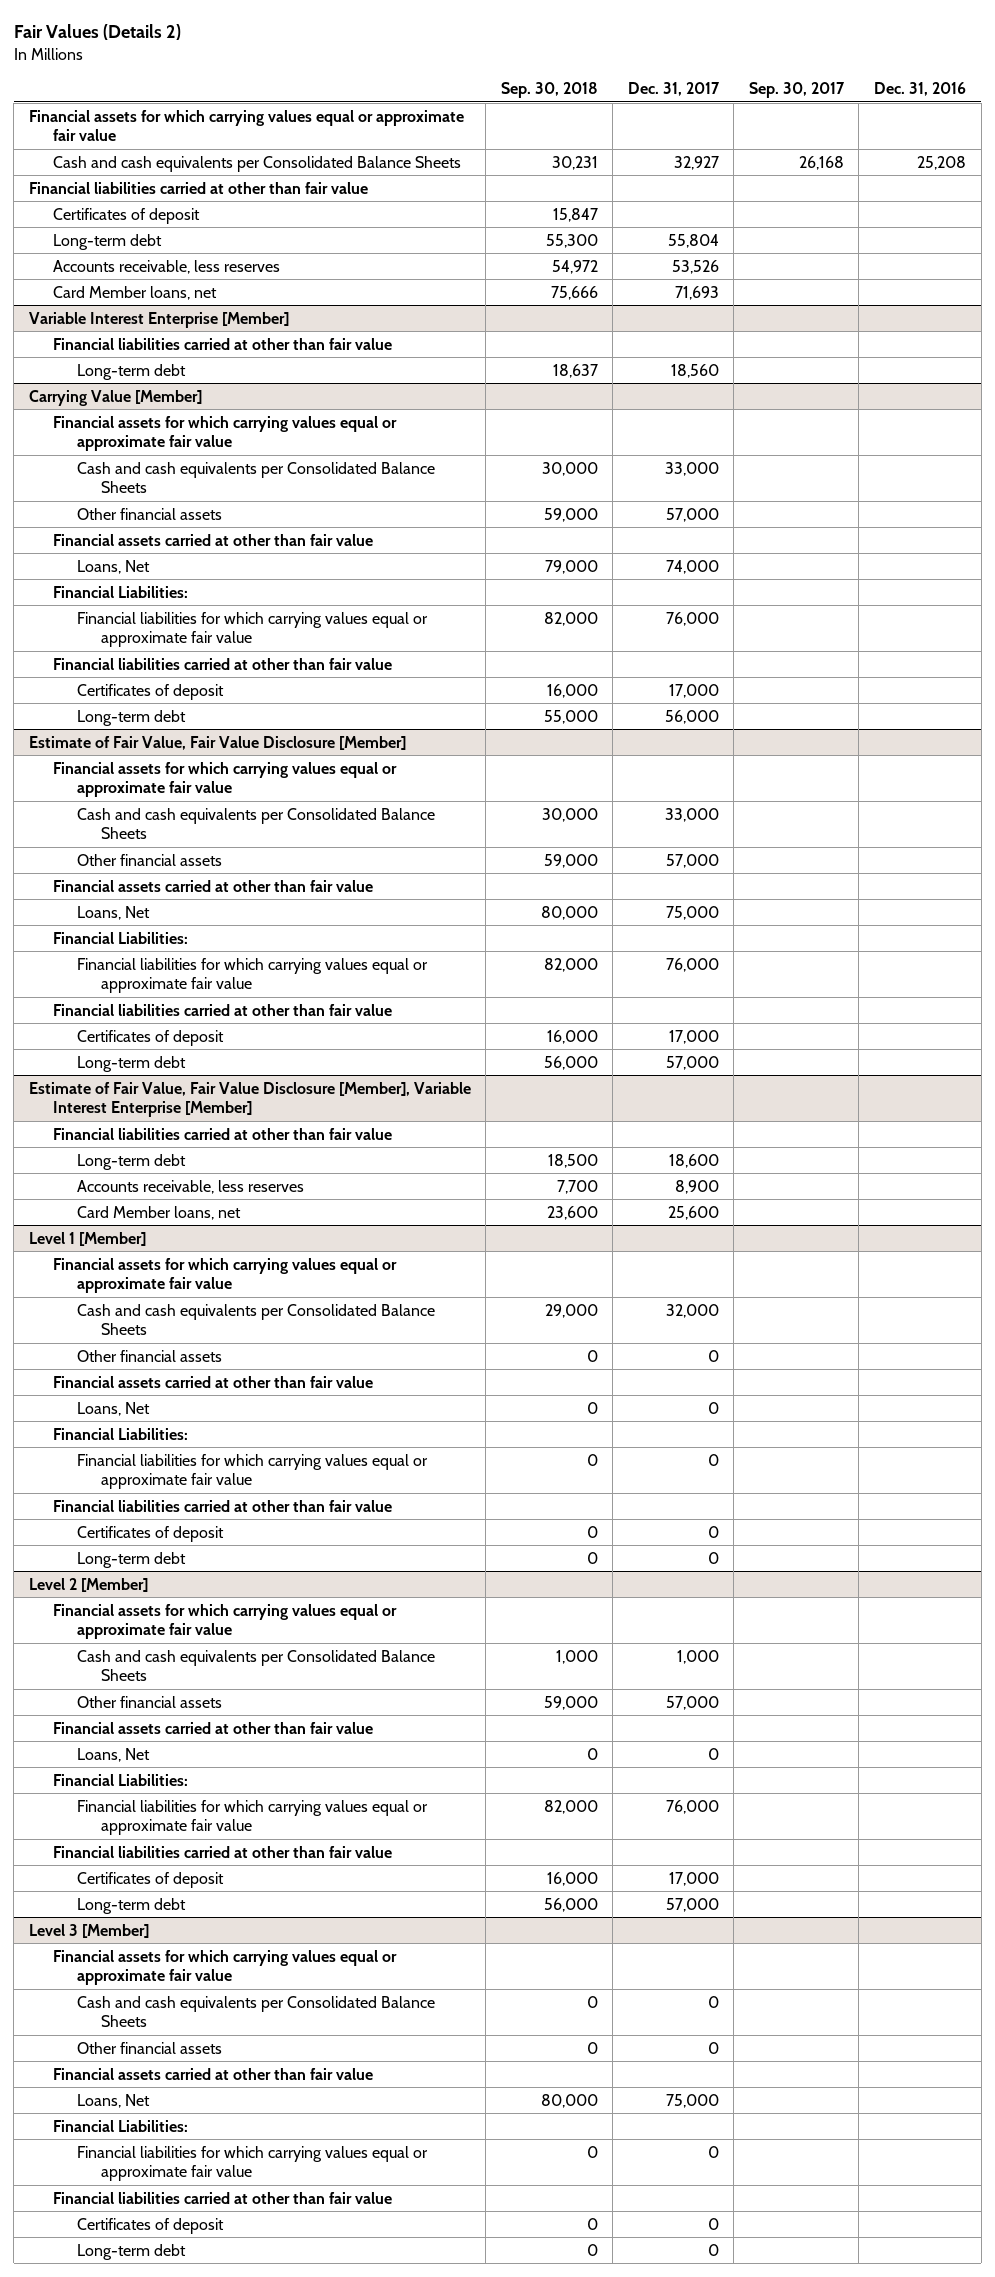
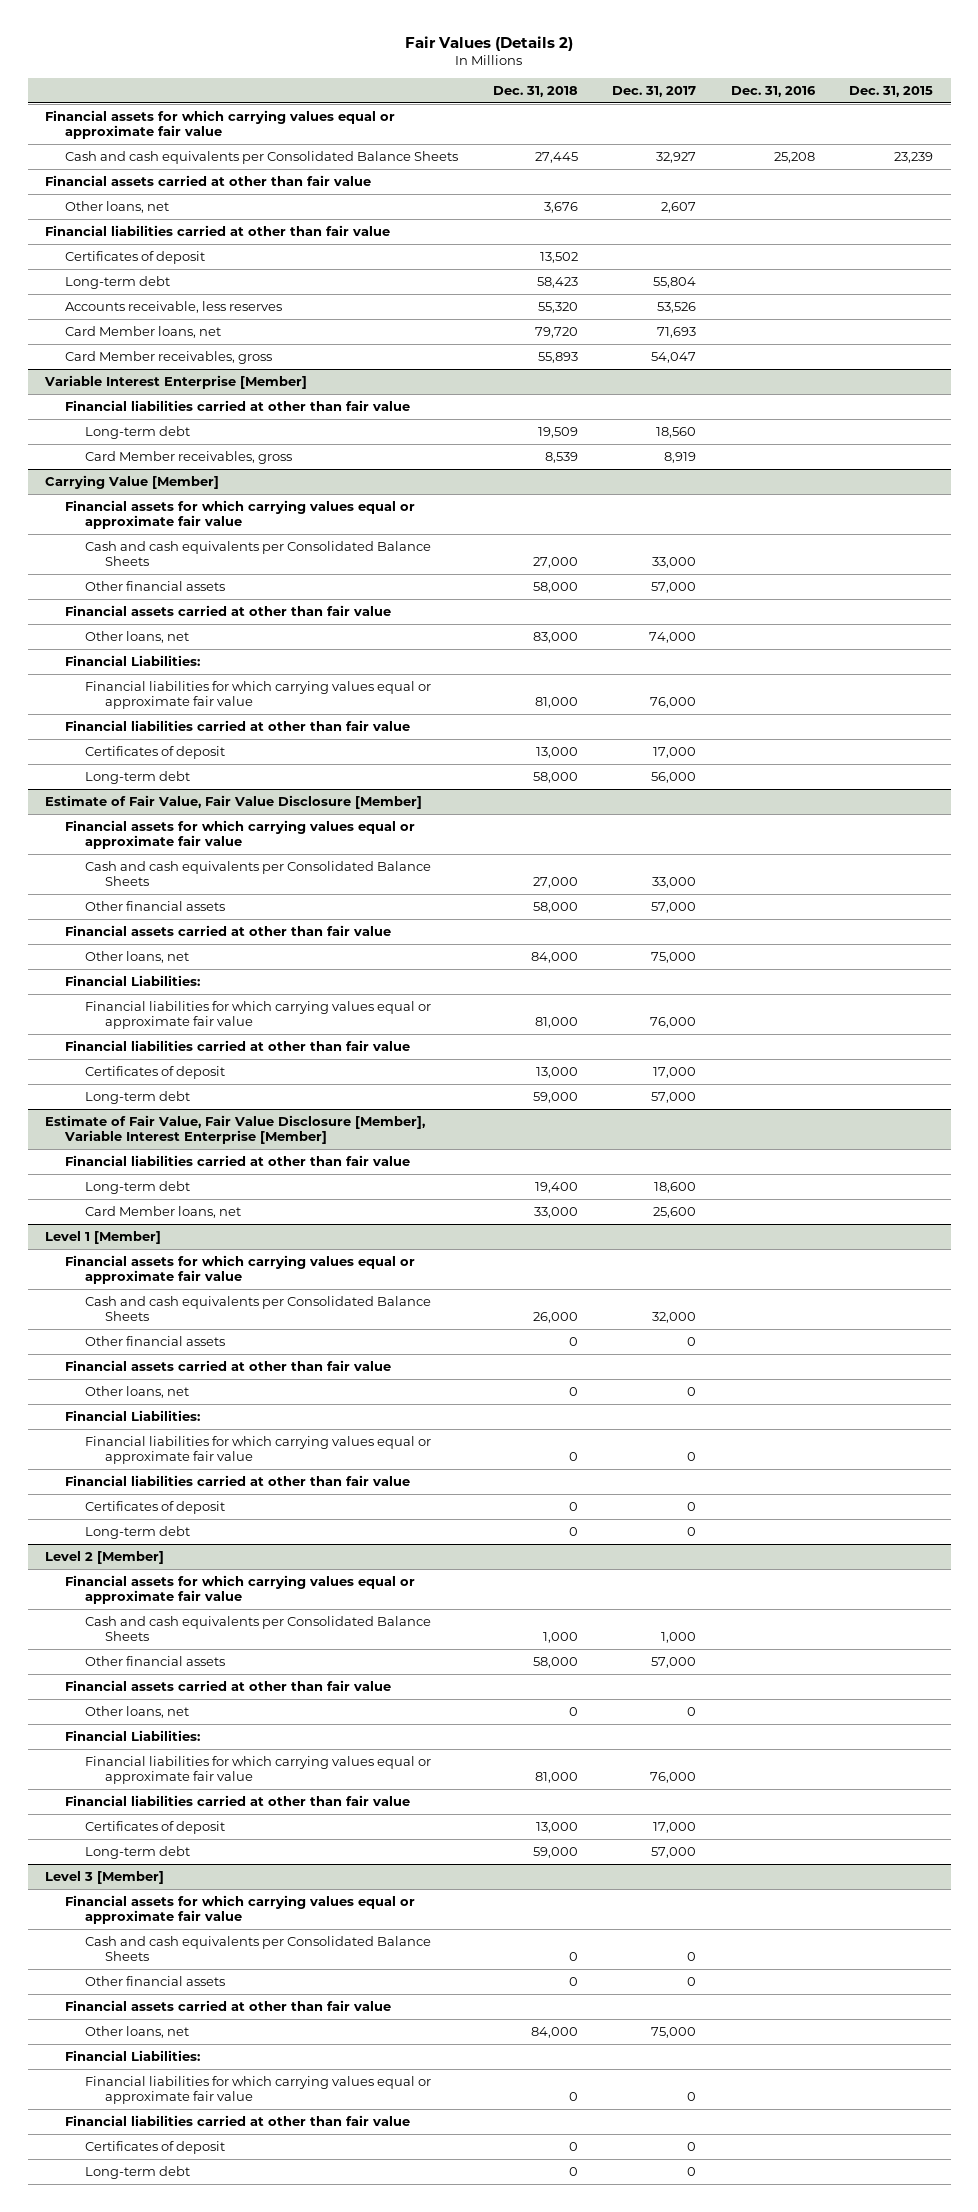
[500,82,598,99] Sep. 30, 2018 -> none
[748,82,845,99] Sep. 30, 2017 -> none
none -> [492,86,578,98] Dec. 31, 2018
none -> [849,86,934,98] Dec. 31, 2015
none -> [44,174,371,186] Financial assets carried at other than fair value
none -> [65,200,170,213] Other loans, net
none -> [65,350,273,364] Card Member receivables, gross
none -> [85,450,293,464] Card Member receivables, gross
[76,559,150,574] Loans, Net -> [85,630,190,643] Other loans, net
[76,905,150,920] Loans, Net -> [85,950,190,963] Other loans, net
[76,1179,304,1194] Accounts receivable, less reserves -> none
[76,1401,150,1416] Loans, Net -> [85,1385,190,1398] Other loans, net
[76,1747,150,1762] Loans, Net -> [85,1705,190,1718] Other loans, net
[76,2093,150,2108] Loans, Net -> [85,2025,190,2038] Other loans, net

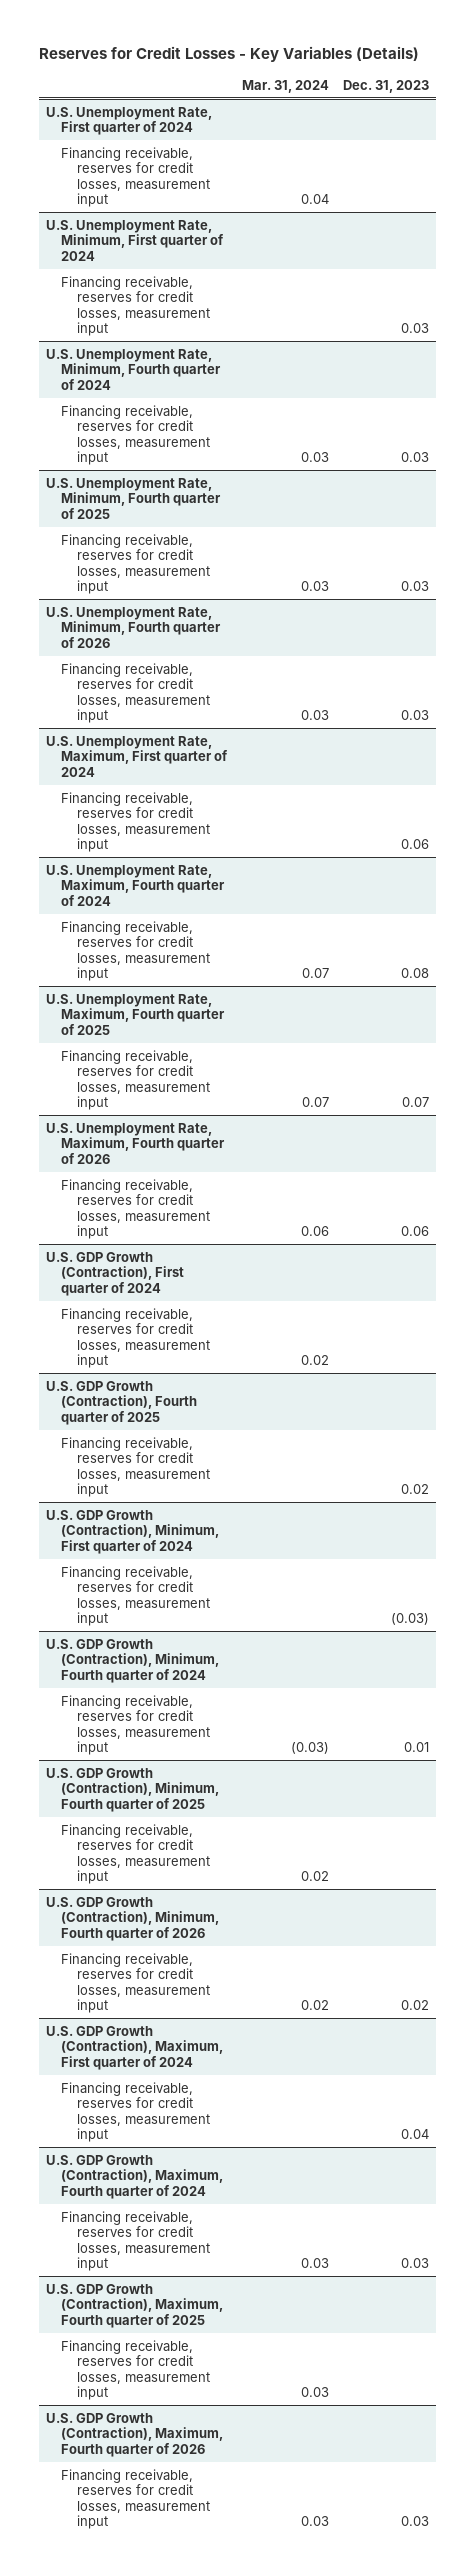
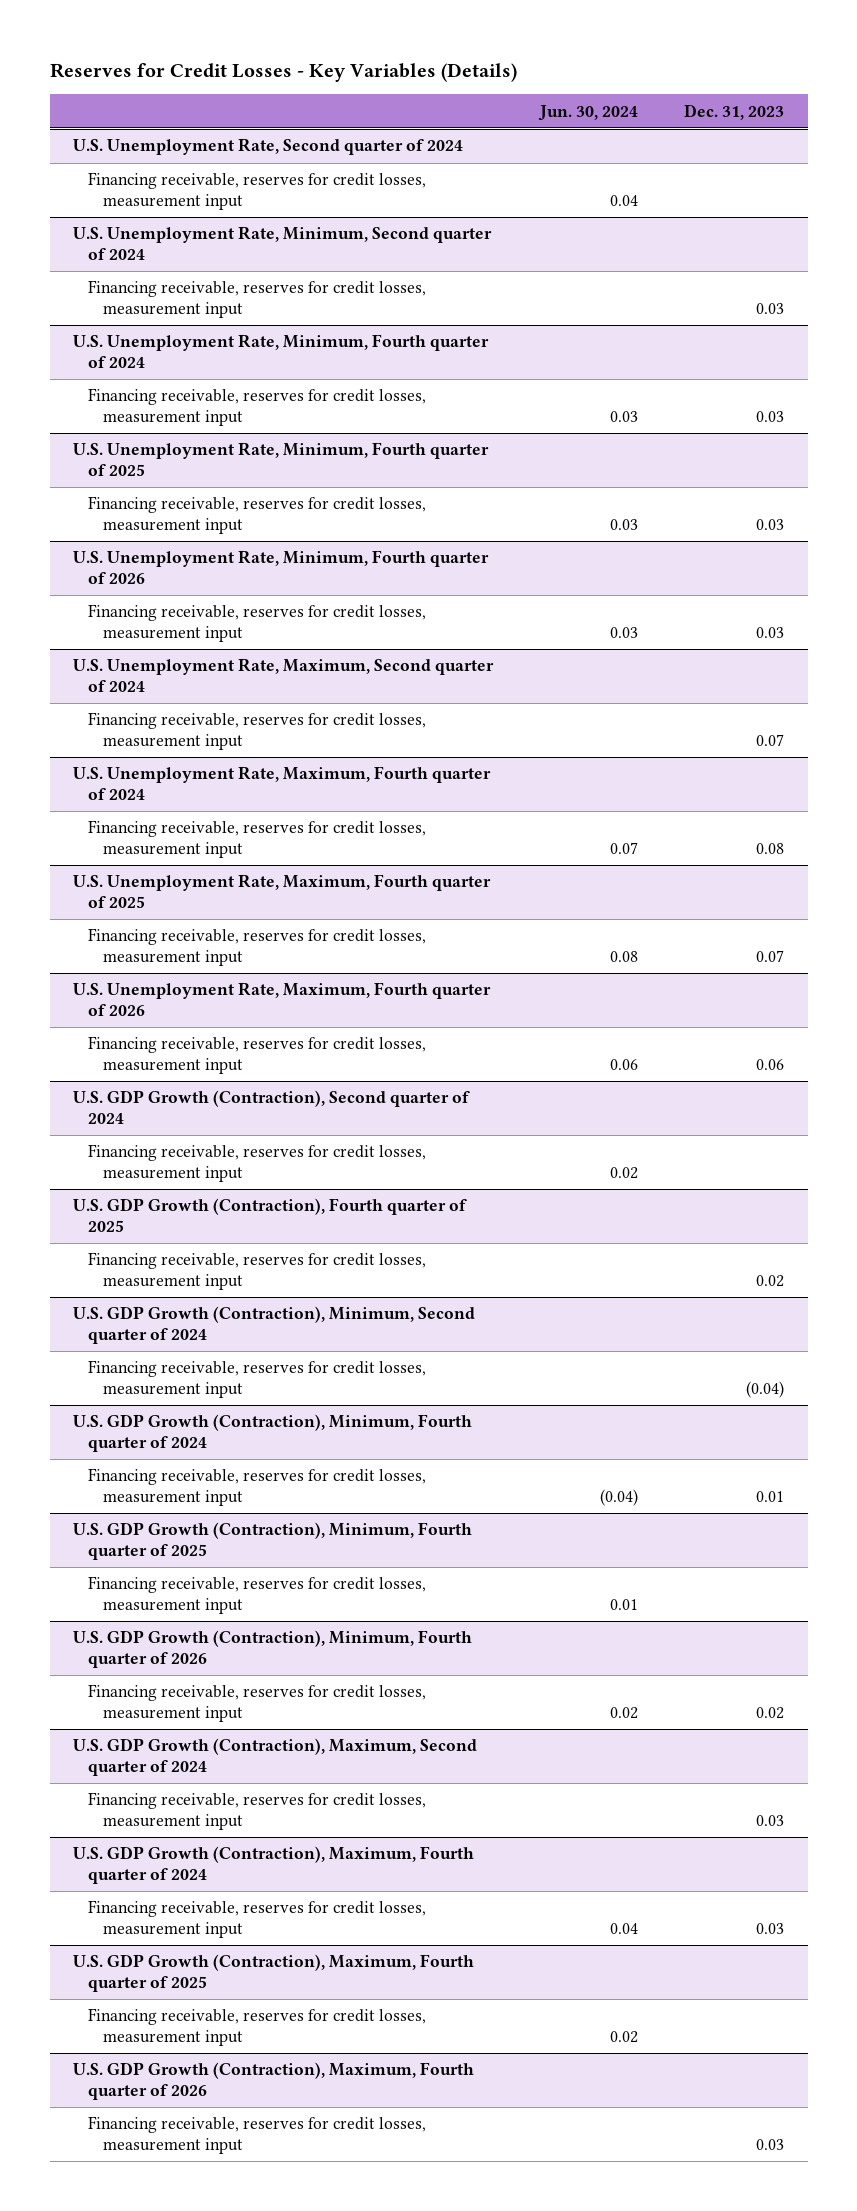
[241,79,329,93] Mar. 31, 2024 -> none
none -> [537,104,638,121] Jun. 30, 2024
[45,106,212,136] U.S. Unemployment Rate, First quarter of 2024 -> [73,138,464,156] U.S. Unemployment Rate, Second quarter of 2024
[45,219,225,261] U.S. Unemployment Rate, Minimum, First quarter of 2024 -> [73,226,493,261] U.S. Unemployment Rate, Minimum, Second quarter of 2024
[45,735,229,777] U.S. Unemployment Rate, Maximum, First quarter of 2024 -> [73,658,495,693] U.S. Unemployment Rate, Maximum, Second quarter of 2024
[400,838,429,849] 0.06 -> [756,734,785,747] 0.07
[45,1251,185,1296] U.S. GDP Growth (Contraction), First quarter of 2024 -> [73,1090,471,1125] U.S. GDP Growth (Contraction), Second quarter of 2024
[45,1509,220,1554] U.S. GDP Growth (Contraction), Minimum, First quarter of 2024 -> [73,1306,476,1345] U.S. GDP Growth (Contraction), Minimum, Second quarter of 2024
[390,1612,429,1625] (0.03) -> [746,1381,785,1399] (0.04)
[45,2025,224,2070] U.S. GDP Growth (Contraction), Maximum, First quarter of 2024 -> [73,1738,478,1777] U.S. GDP Growth (Contraction), Maximum, Second quarter of 2024
[400,2128,429,2139] 0.04 -> [756,1815,785,1827] 0.03

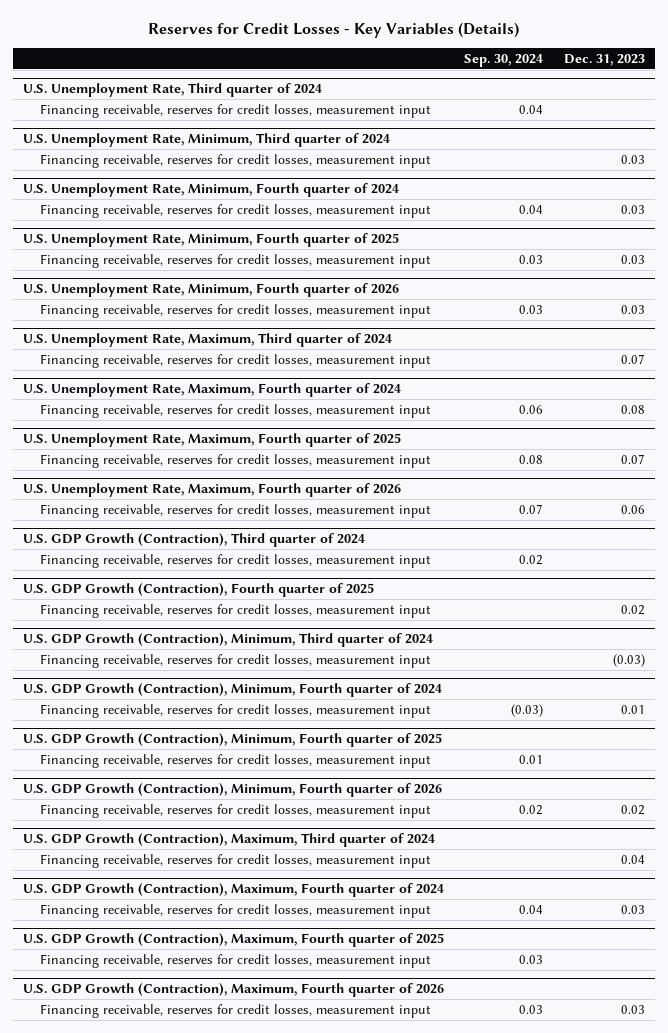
[537,104,638,121] Jun. 30, 2024 -> none
none -> [464,53,544,67] Sep. 30, 2024
[73,138,464,156] U.S. Unemployment Rate, Second quarter of 2024 -> [23,83,323,98] U.S. Unemployment Rate, Third quarter of 2024
[73,226,493,261] U.S. Unemployment Rate, Minimum, Second quarter of 2024 -> [23,133,391,148] U.S. Unemployment Rate, Minimum, Third quarter of 2024
[73,658,495,693] U.S. Unemployment Rate, Maximum, Second quarter of 2024 -> [23,333,393,348] U.S. Unemployment Rate, Maximum, Third quarter of 2024
[73,1090,471,1125] U.S. GDP Growth (Contraction), Second quarter of 2024 -> [23,533,366,548] U.S. GDP Growth (Contraction), Third quarter of 2024
[73,1306,476,1345] U.S. GDP Growth (Contraction), Minimum, Second quarter of 2024 -> [23,633,434,648] U.S. GDP Growth (Contraction), Minimum, Third quarter of 2024
[746,1381,785,1399] (0.04) -> [612,653,645,667] (0.03)
[73,1738,478,1777] U.S. GDP Growth (Contraction), Maximum, Second quarter of 2024 -> [23,833,436,848] U.S. GDP Growth (Contraction), Maximum, Third quarter of 2024
[756,1815,785,1827] 0.03 -> [620,854,645,864] 0.04

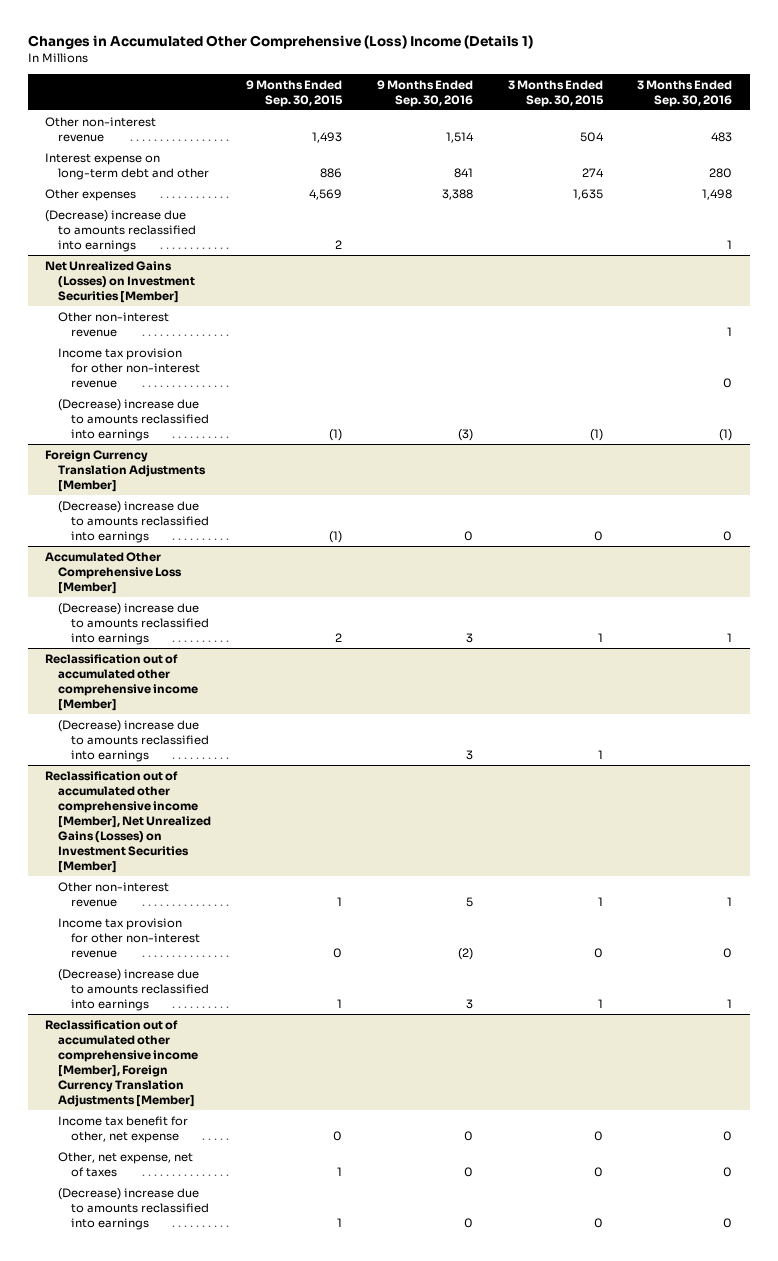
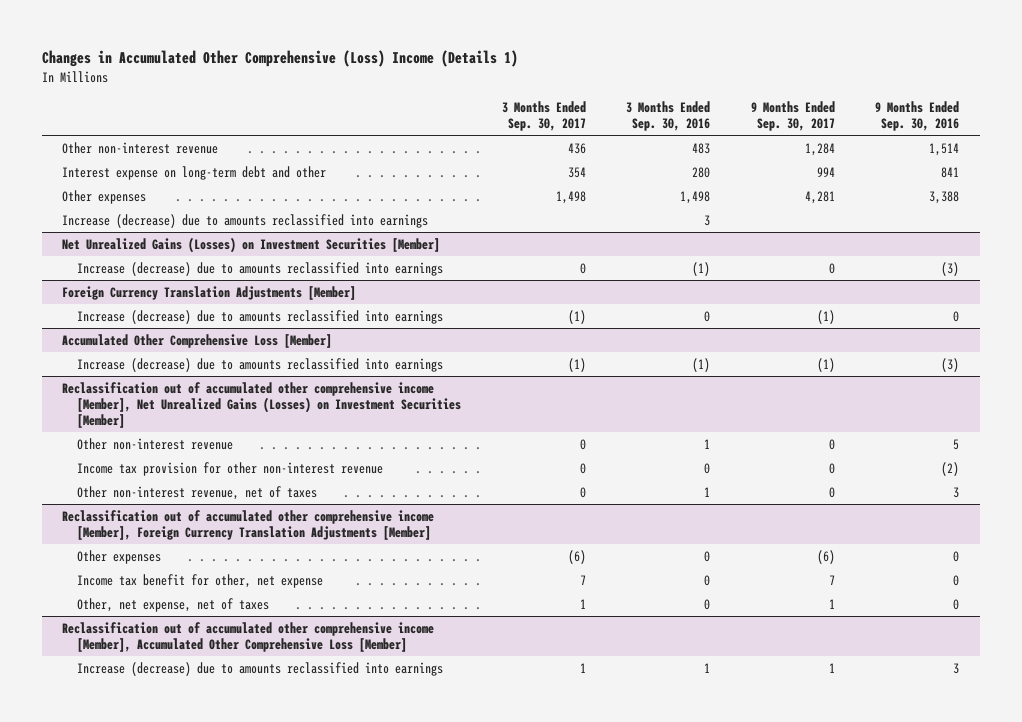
[245,79,343,107] 9 Months Ended Sep. 30, 2015 -> none
[507,79,604,107] 3 Months Ended Sep. 30, 2015 -> none
none -> [501,100,586,132] 3 Months Ended Sep. 30, 2017
none -> [750,100,835,132] 9 Months Ended Sep. 30, 2017
[45,209,197,252] (Decrease) increase due to amounts reclassified into earnings -> [62,213,429,228] Increase (decrease) due to amounts reclassified into earnings
[727,239,733,249] 1 -> [704,214,711,226] 3
[58,311,170,337] Other non-interest revenue -> none
[58,347,201,388] Income tax provision for other non-interest revenue -> none
[58,398,210,441] (Decrease) increase due to amounts reclassified into earnings -> [77,261,444,276] Increase (decrease) due to amounts reclassified into earnings
[58,500,210,543] (Decrease) increase due to amounts reclassified into earnings -> [77,309,444,324] Increase (decrease) due to amounts reclassified into earnings
[45,653,199,711] Reclassification out of accumulated other comprehensive income [Member] -> none
[58,719,210,762] (Decrease) increase due to amounts reclassified into earnings -> none
[58,602,210,645] (Decrease) increase due to amounts reclassified into earnings -> [77,357,444,372] Increase (decrease) due to amounts reclassified into earnings
[465,632,473,643] 3 -> [941,357,960,372] (3)
[727,632,733,642] 1 -> [692,357,711,372] (1)
[58,968,210,1011] (Decrease) increase due to amounts reclassified into earnings -> none
none -> [77,485,318,500] Other non-interest revenue, net of taxes
none -> [77,549,162,564] Other expenses
none -> [62,621,435,652] Reclassification out of accumulated other comprehensive income [Member], Accumulated Other Comprehensive Loss [Member]
[58,1187,210,1230] (Decrease) increase due to amounts reclassified into earnings -> [77,661,444,676] Increase (decrease) due to amounts reclassified into earnings
[463,1217,473,1228] 0 -> [953,662,960,674] 3
[723,1217,733,1228] 0 -> [704,662,711,673] 1

